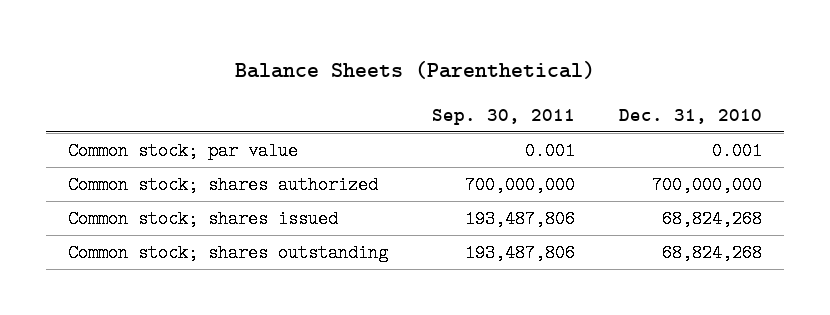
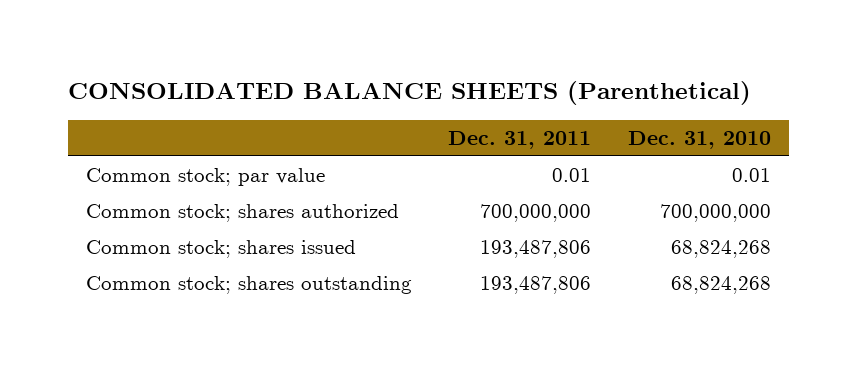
[235,61,596,80] Balance Sheets (Parenthetical) -> [67,81,751,106] CONSOLIDATED BALANCE SHEETS (Parenthetical)
[432,108,576,125] Sep. 30, 2011 -> none
none -> [448,130,592,149] Dec. 31, 2011
[712,142,763,161] 0.001 -> [731,168,771,183] 0.01

